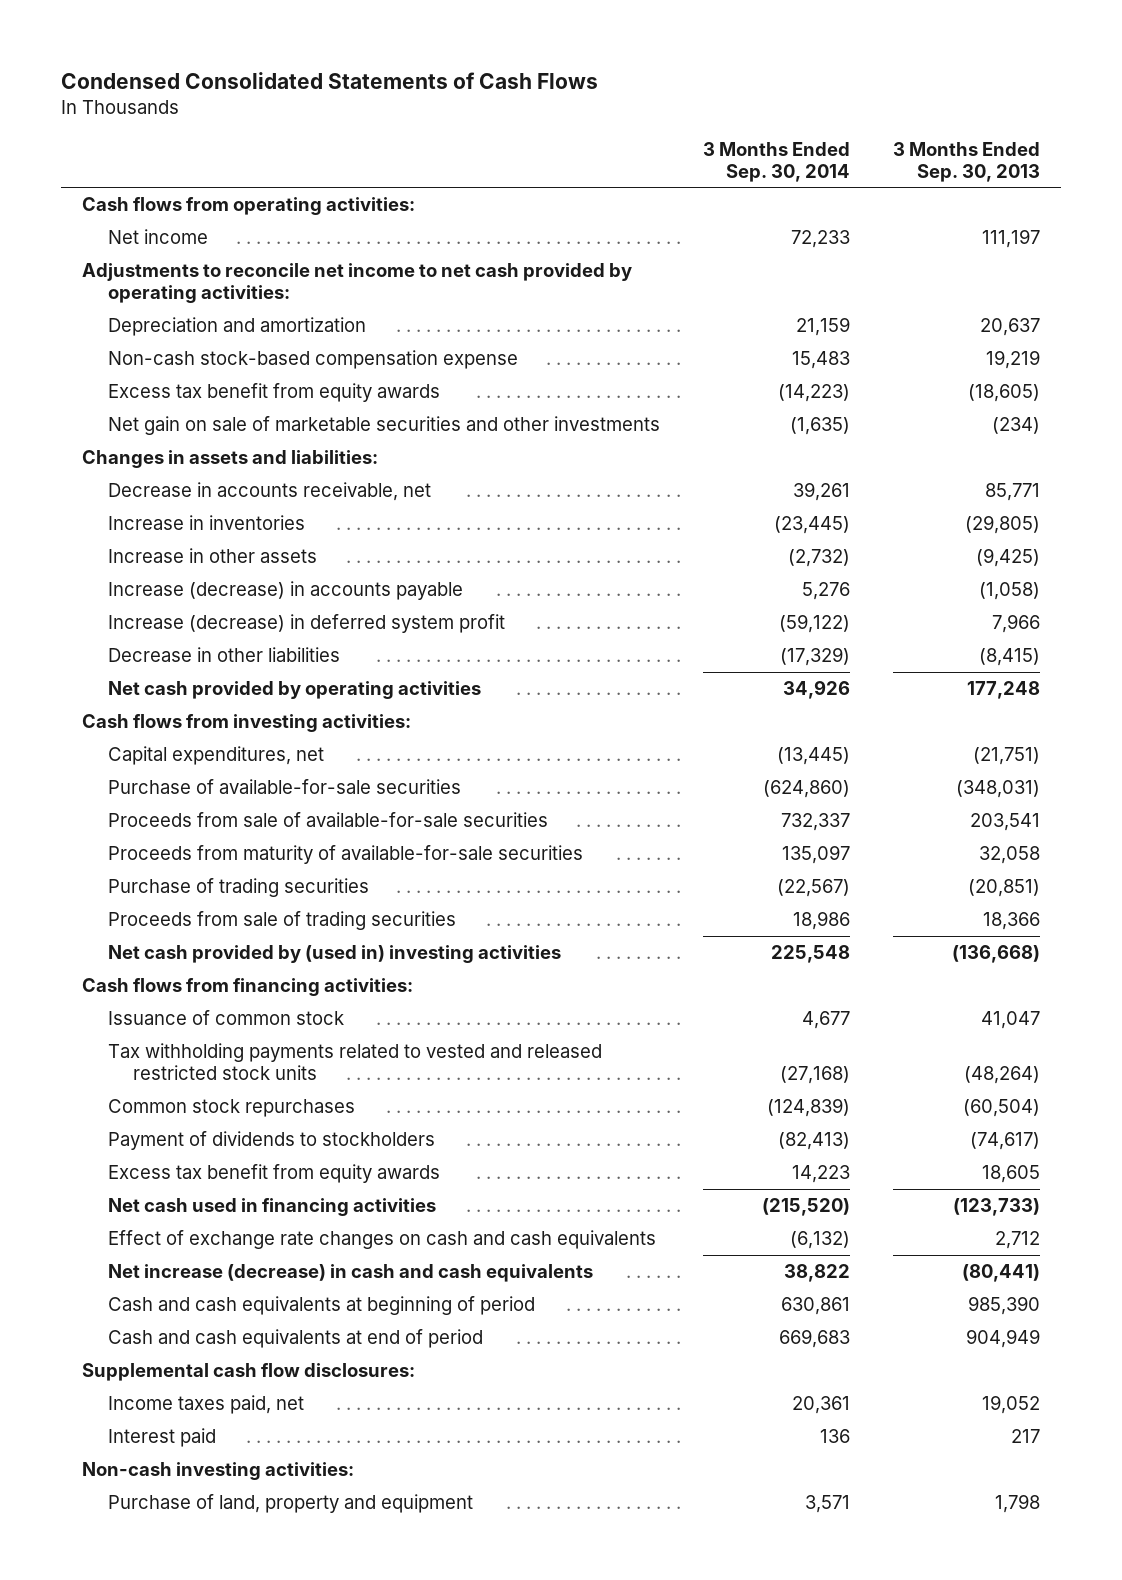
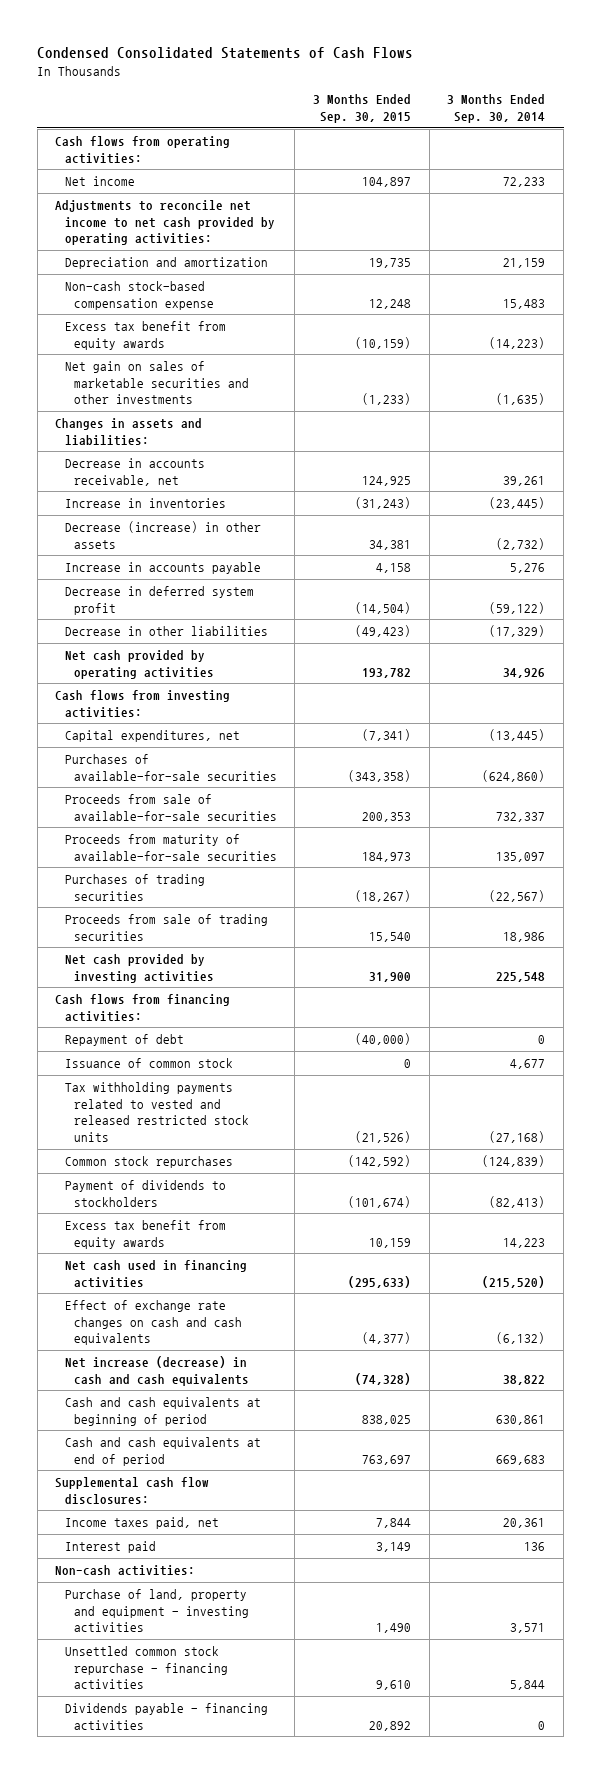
[892,141,1040,182] 3 Months Ended Sep. 30, 2013 -> none
none -> [313,94,412,123] 3 Months Ended Sep. 30, 2015
[107,416,660,436] Net gain on sale of marketable securities and other investments -> [64,360,249,405] Net gain on sales of marketable securities and other investments
[107,548,317,564] Increase in other assets -> [64,520,261,549] Decrease (increase) in other assets
[107,581,463,601] Increase (decrease) in accounts payable -> [64,561,261,574] Increase in accounts payable
[107,614,505,634] Increase (decrease) in deferred system profit -> [64,585,254,615] Decrease in deferred system profit
[107,779,461,795] Purchase of available-for-sale securities -> [64,753,277,781] Purchases of available-for-sale securities
[107,878,369,898] Purchase of trading securities -> [64,873,205,901] Purchases of trading securities
[107,945,561,964] Net cash provided by (used in) investing activities -> [64,953,214,983] Net cash provided by investing activities
none -> [64,1033,184,1046] Repayment of debt
[82,1462,355,1481] Non-cash investing activities: -> [55,1564,196,1576] Non-cash activities:
[107,1494,473,1514] Purchase of land, property and equipment -> [64,1588,249,1633] Purchase of land, property and equipment - investing activities
none -> [64,1645,228,1690] Unsettled common stock repurchase - financing activities
none -> [64,1702,268,1730] Dividends payable - financing activities

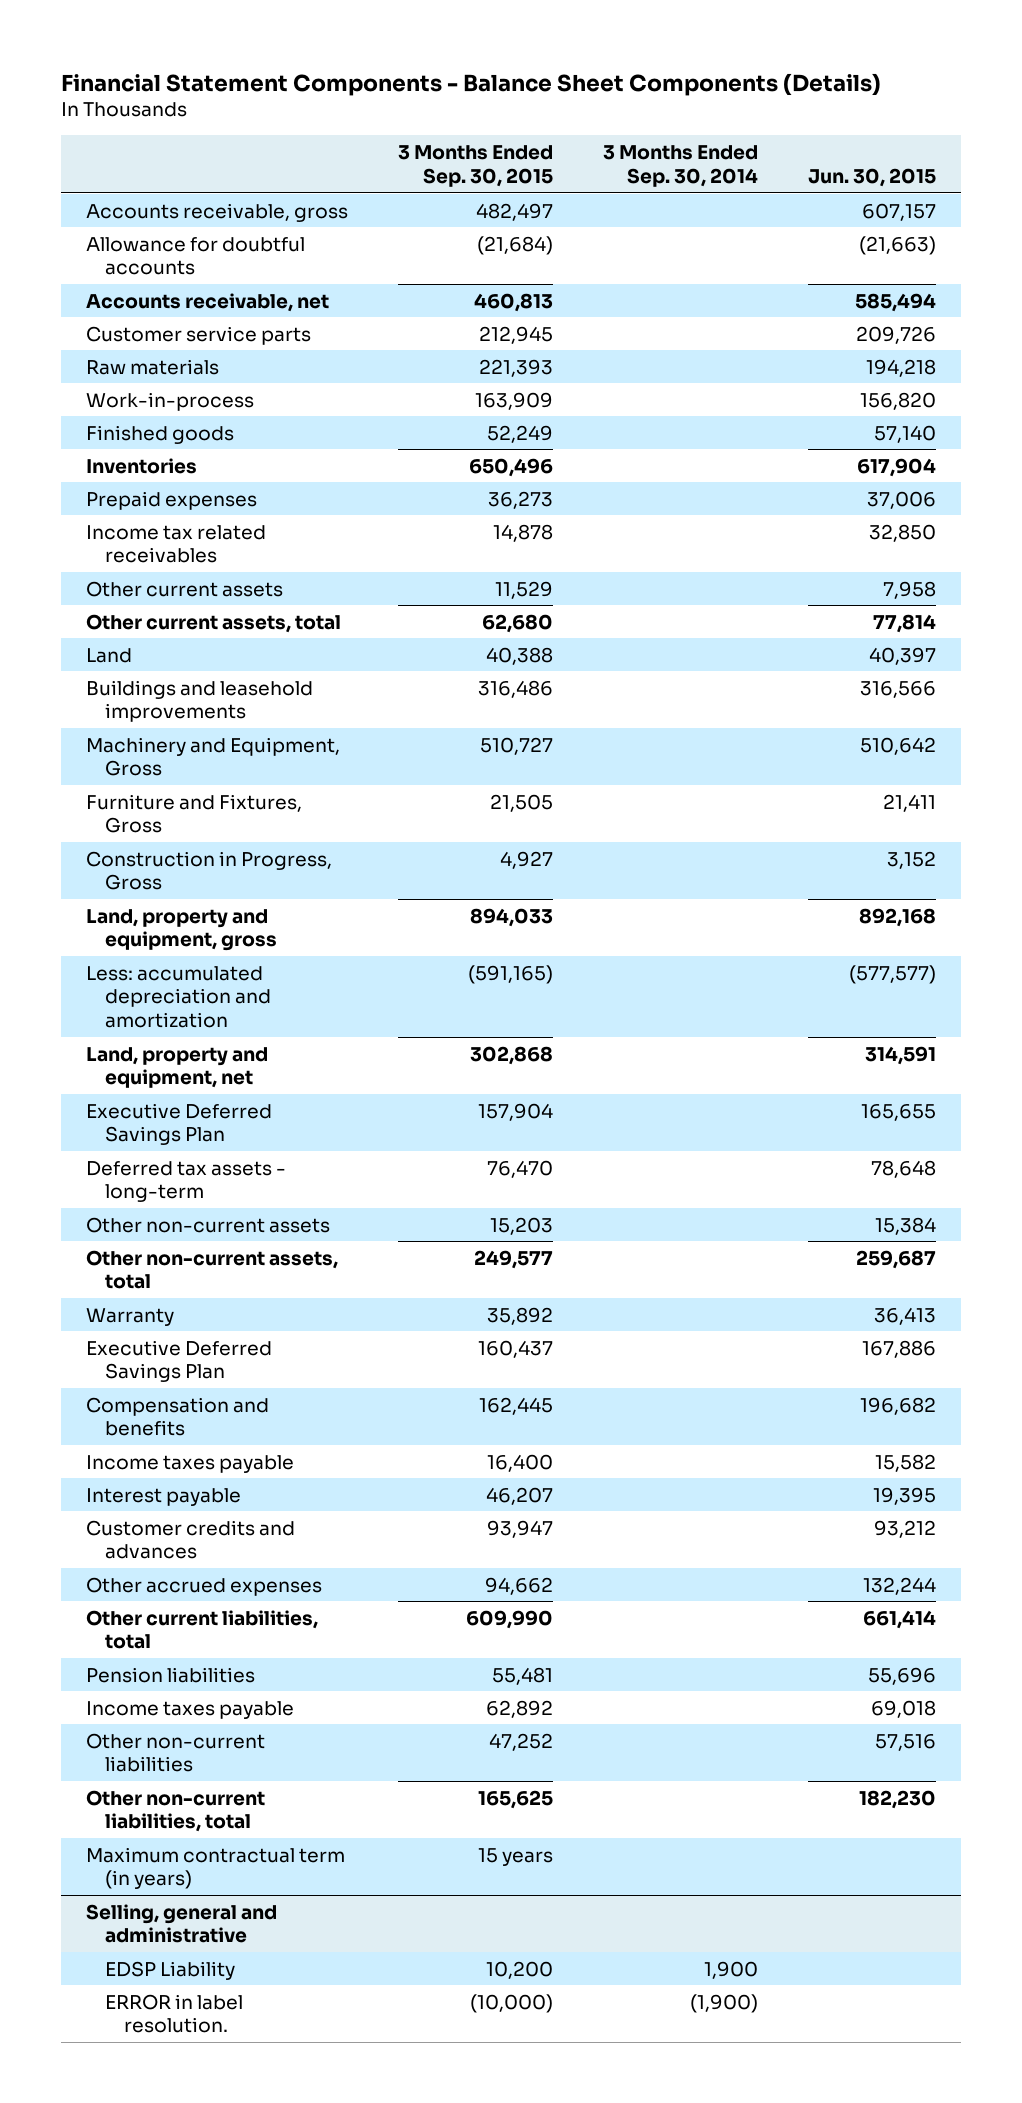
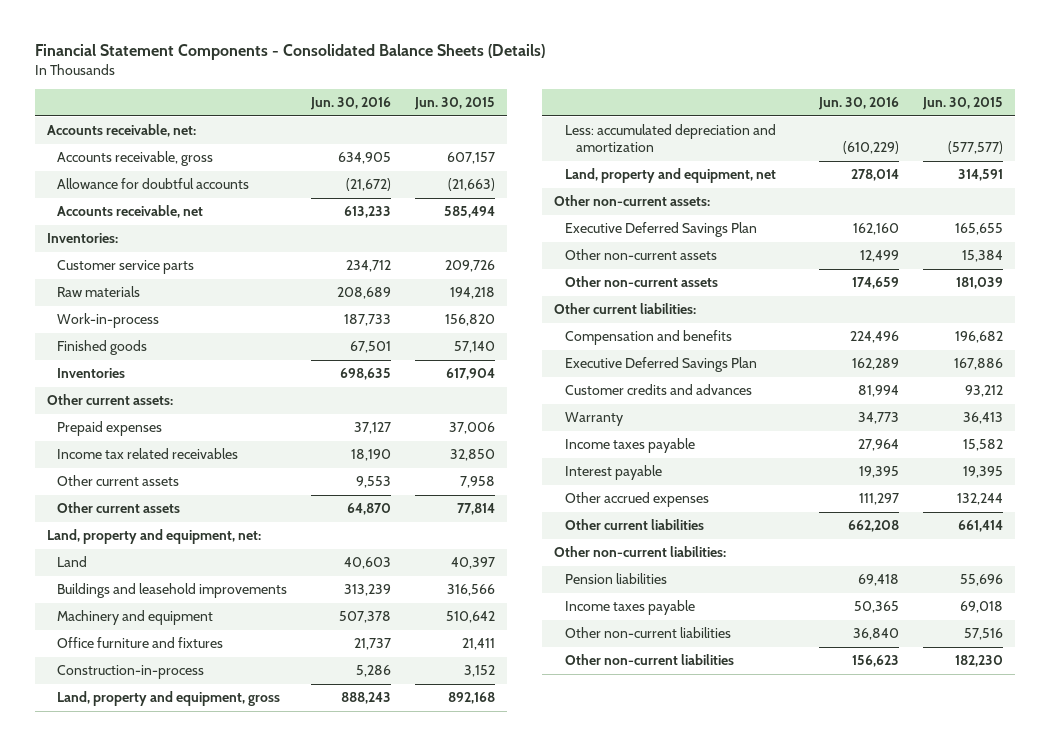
[61,72,882,96] Financial Statement Components - Balance Sheet Components (Details) -> [34,44,545,61] Financial Statement Components - Consolidated Balance Sheets (Details)
[397,145,553,187] 3 Months Ended Sep. 30, 2015 -> none
[602,145,758,187] 3 Months Ended Sep. 30, 2014 -> none
none -> [310,96,392,110] Jun. 30, 2016
none -> [46,124,196,138] Accounts receivable, net:
none -> [46,233,118,244] Inventories:
none -> [46,394,173,406] Other current assets:
[86,613,342,633] Other current assets, total -> [57,502,181,514] Other current assets
none -> [46,529,261,545] Land, property and equipment, net:
[86,736,341,777] Machinery and Equipment, Gross -> [57,610,214,626] Machinery and equipment
[86,793,303,834] Furniture and Fixtures, Gross -> [57,637,224,649] Office furniture and fixtures
[86,850,333,891] Construction in Progress, Gross -> [57,665,205,680] Construction-in-process
none -> [554,195,711,207] Other non-current assets:
[86,1160,287,1203] Deferred tax assets - long-term -> none
[86,1249,339,1290] Other non-current assets, total -> [564,276,718,288] Other non-current assets
[855,1249,936,1269] 259,687 -> [955,277,1003,290] 181,039
none -> [554,303,697,315] Other current liabilities:
[86,1339,273,1383] Executive Deferred Savings Plan -> [564,357,757,373] Executive Deferred Savings Plan
[86,1519,296,1560] Customer credits and advances -> [564,384,752,396] Customer credits and advances
[86,1307,175,1326] Warranty -> [564,412,623,427] Warranty
[86,1609,319,1650] Other current liabilities, total -> [564,519,704,531] Other current liabilities
none -> [554,546,727,558] Other non-current liabilities:
[86,1846,346,1890] Maximum contractual term (in years) -> none
[86,1903,278,1944] Selling, general and administrative -> none
[104,1960,235,1980] EDSP Liability -> none
[104,1993,243,2034] ERROR in label resolution. -> none
[86,1789,266,1833] Other non-current liabilities, total -> [564,654,734,666] Other non-current liabilities

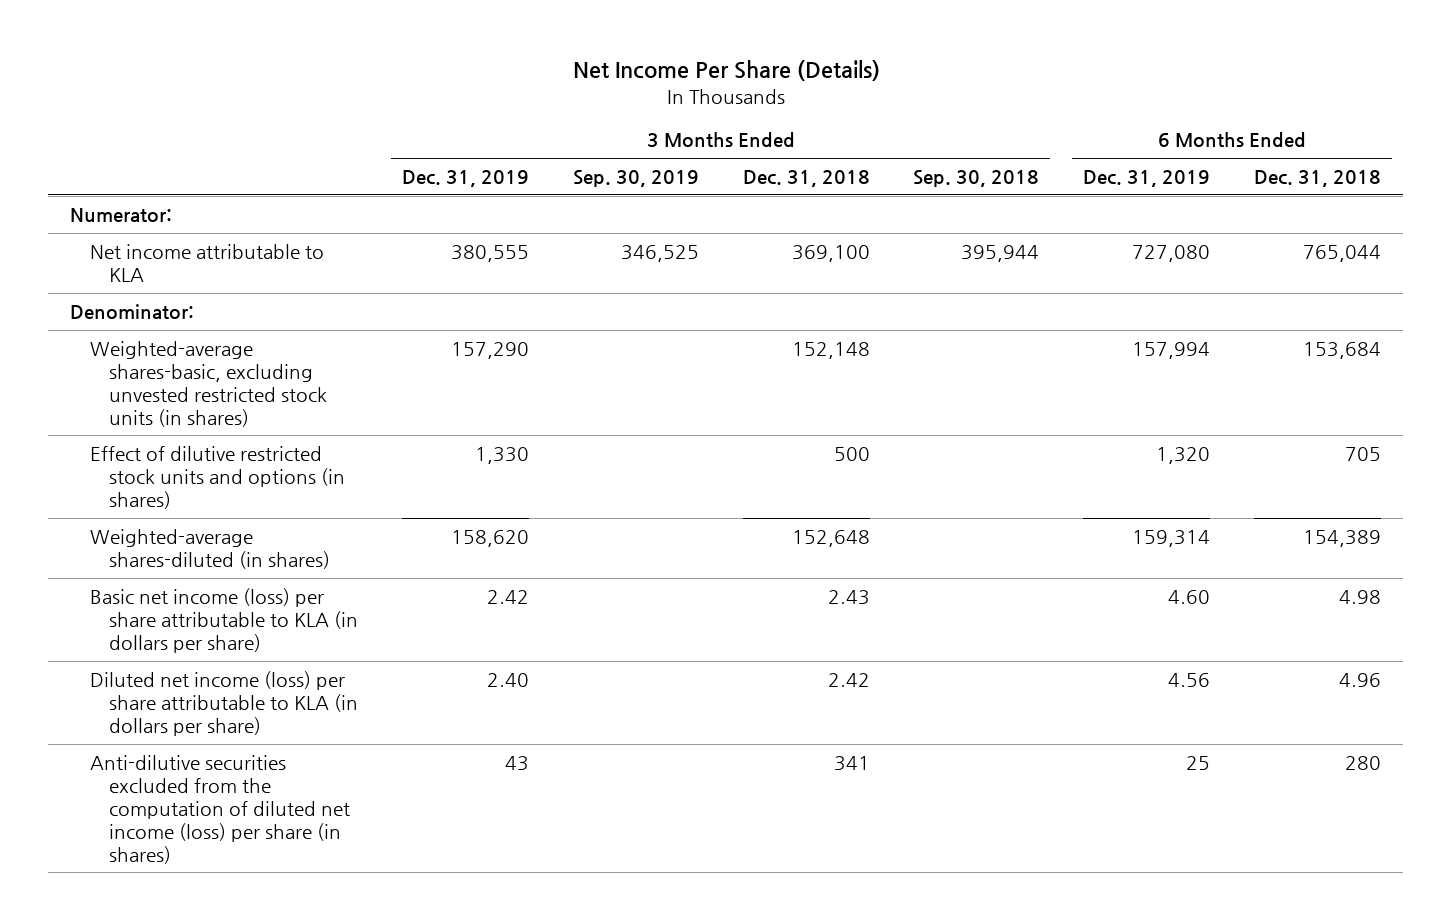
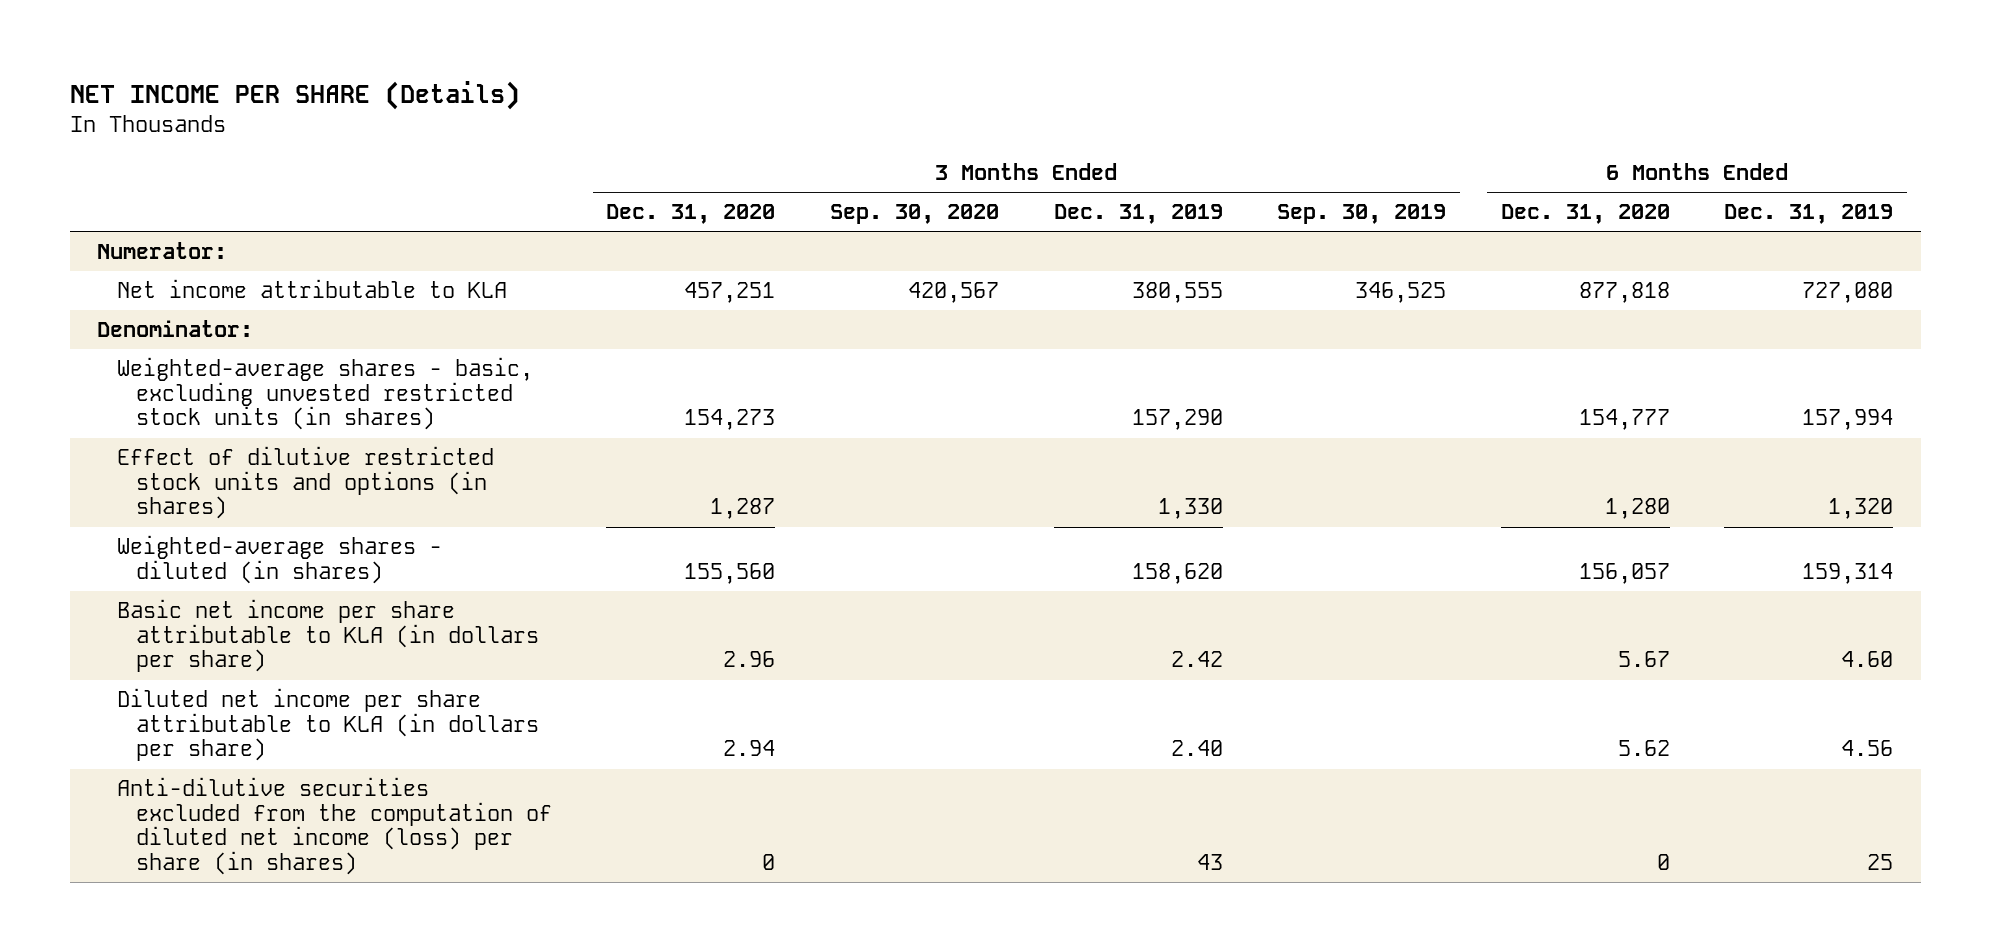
[572,60,880,82] Net Income Per Share (Details) -> [70,81,521,111] NET INCOME PER SHARE (Details)
[742,169,870,187] Dec. 31, 2018 -> none
[913,169,1040,187] Sep. 30, 2018 -> none
[1254,169,1382,187] Dec. 31, 2018 -> none
none -> [606,204,776,225] Dec. 31, 2020
none -> [829,204,999,225] Sep. 30, 2020
none -> [1500,204,1670,225] Dec. 31, 2020
[89,340,328,427] Weighted-average shares-basic, excluding unvested restricted stock units (in shares) -> [116,356,533,431] Weighted-average shares - basic, excluding unvested restricted stock units (in shares)
[89,528,331,569] Weighted-average shares-diluted (in shares) -> [116,534,442,584] Weighted-average shares - diluted (in shares)
[89,587,359,653] Basic net income (loss) per share attributable to KLA (in dollars per share) -> [116,598,539,673] Basic net income per share attributable to KLA (in dollars per share)
[89,670,359,736] Diluted net income (loss) per share attributable to KLA (in dollars per share) -> [116,687,539,762] Diluted net income per share attributable to KLA (in dollars per share)

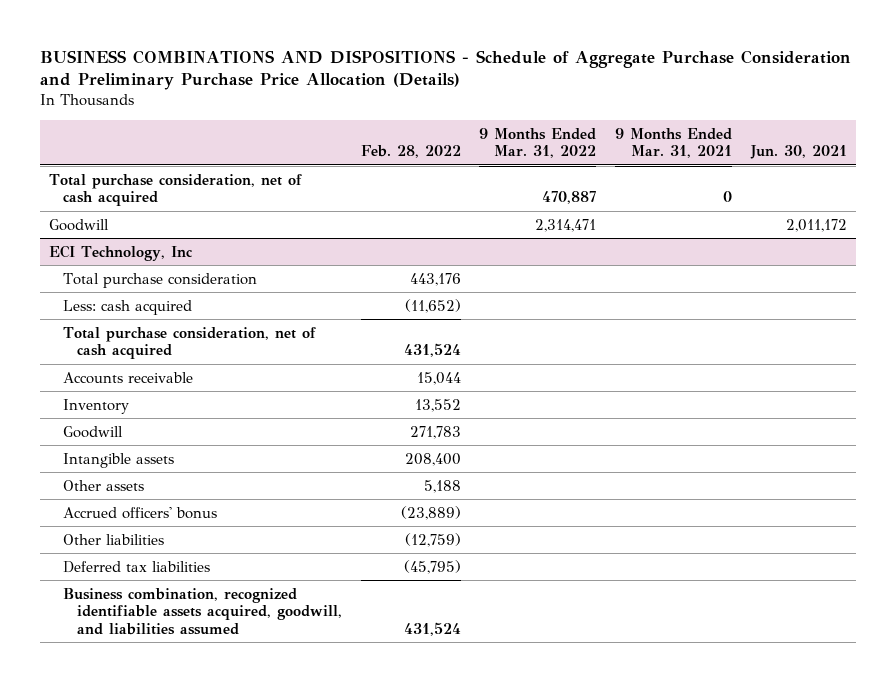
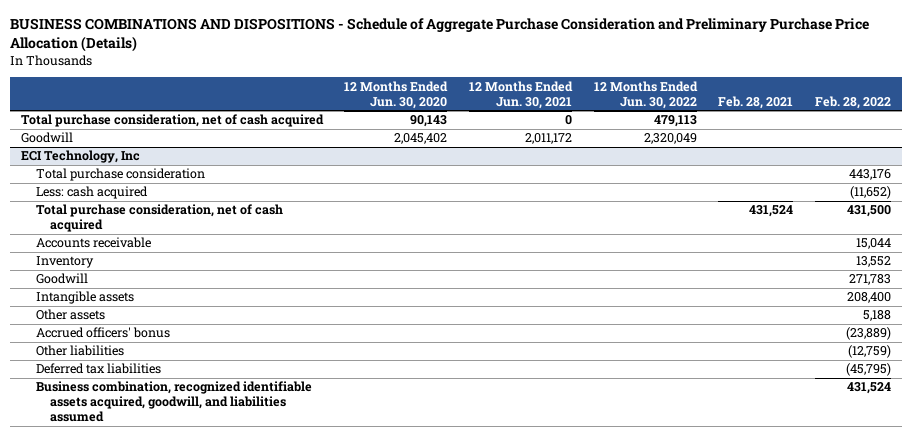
[479,127,597,159] 9 Months Ended Mar. 31, 2022 -> none
[615,127,733,159] 9 Months Ended Mar. 31, 2021 -> none
[749,145,847,160] Jun. 30, 2021 -> none
none -> [344,80,449,109] 12 Months Ended Jun. 30, 2020
none -> [469,80,574,109] 12 Months Ended Jun. 30, 2021
none -> [593,80,698,109] 12 Months Ended Jun. 30, 2022
none -> [718,95,794,109] Feb. 28, 2021
[403,343,461,358] 431,524 -> [846,205,891,218] 431,500

